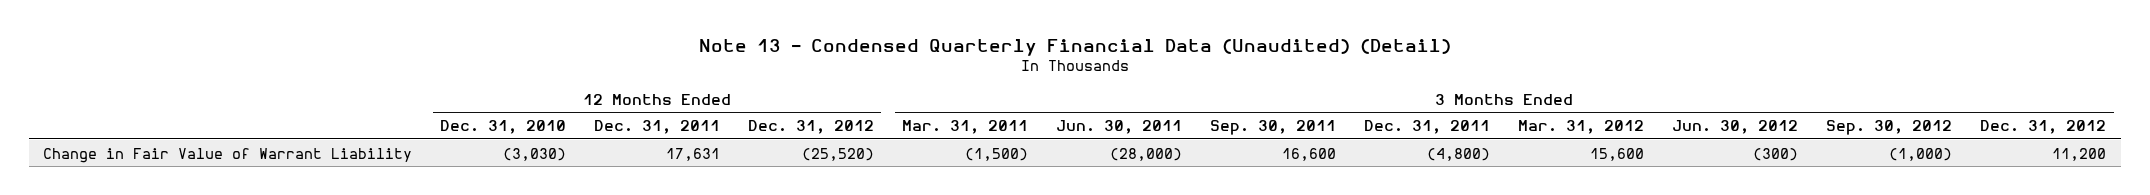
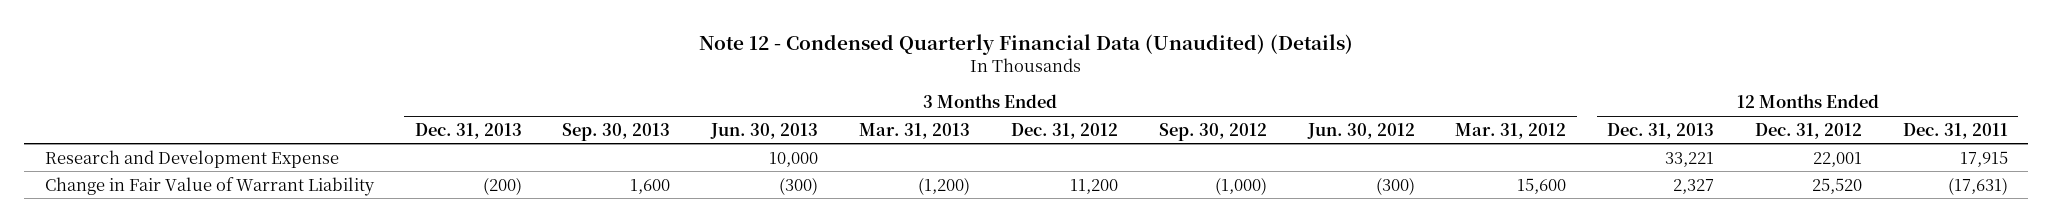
[698,38,1451,56] Note 13 - Condensed Quarterly Financial Data (Unaudited) (Detail) -> [699,33,1354,55] Note 12 - Condensed Quarterly Financial Data (Unaudited) (Details)
[440,120,567,135] Dec. 31, 2010 -> none
[902,120,1029,135] Mar. 31, 2011 -> none
[1056,120,1183,135] Jun. 30, 2011 -> none
[1210,120,1337,136] Sep. 30, 2011 -> none
[1364,120,1491,135] Dec. 31, 2011 -> none
none -> [414,122,522,139] Dec. 31, 2013
none -> [562,122,671,141] Sep. 30, 2013
none -> [710,122,819,139] Jun. 30, 2013
none -> [859,122,971,139] Mar. 31, 2013
none -> [1607,122,1715,139] Dec. 31, 2013
none -> [44,149,339,168] Research and Development Expense
[666,147,721,161] 17,631 -> [1948,176,2009,195] (17,631)
[802,147,875,161] (25,520) -> [1812,177,1863,194] 25,520

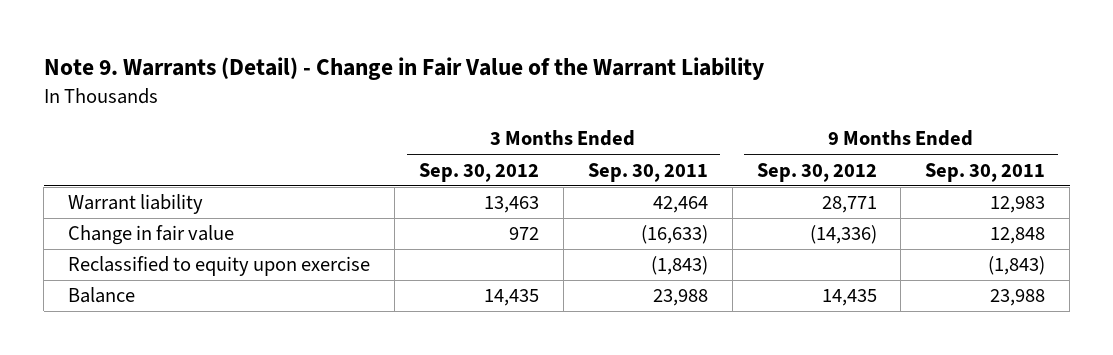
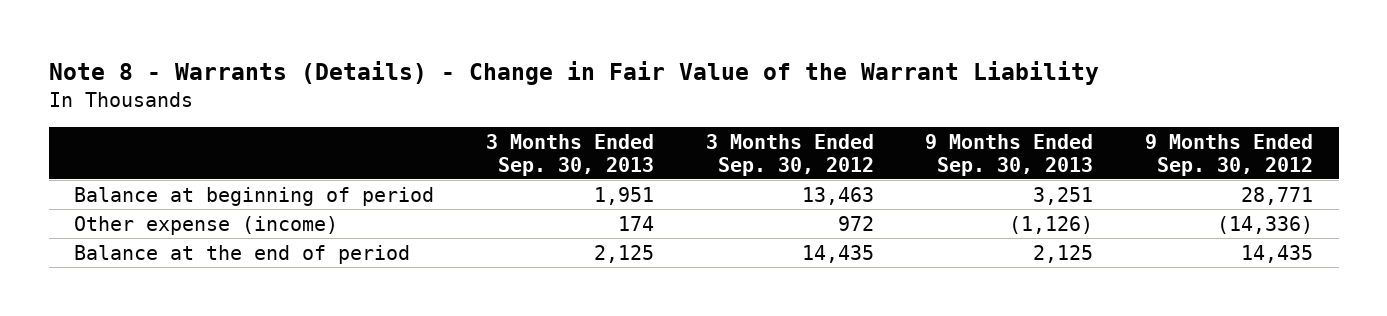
[43,57,764,81] Note 9. Warrants (Detail) - Change in Fair Value of the Warrant Liability -> [48,60,1099,85] Note 8 - Warrants (Details) - Change in Fair Value of the Warrant Liability
[587,162,708,182] Sep. 30, 2011 -> none
[925,162,1046,182] Sep. 30, 2011 -> none
none -> [486,133,655,176] 3 Months Ended Sep. 30, 2013
none -> [925,133,1094,176] 9 Months Ended Sep. 30, 2013
[68,256,371,277] Reclassified to equity upon exercise -> none
[68,194,204,215] Warrant liability -> [74,186,435,206] Balance at beginning of period
[68,225,235,246] Change in fair value -> [74,215,339,235] Other expense (income)
[68,287,136,304] Balance -> [74,244,411,264] Balance at the end of period

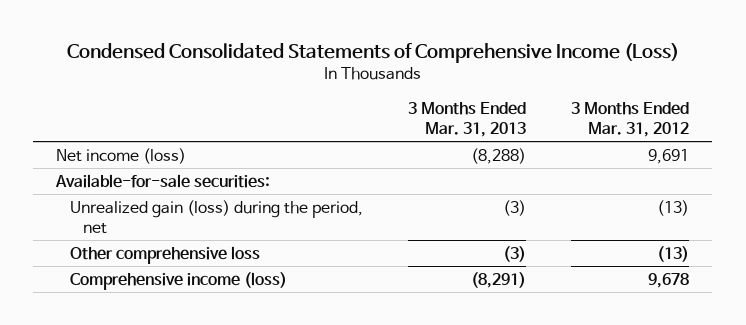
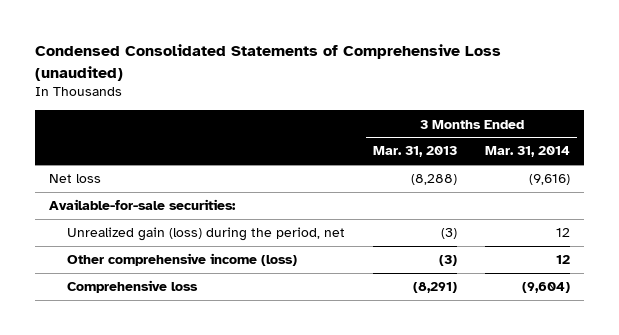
[66,43,679,64] Condensed Consolidated Statements of Comprehensive Income (Loss) -> [34,44,501,81] Condensed Consolidated Statements of Comprehensive Loss (unaudited)
[571,102,690,138] 3 Months Ended Mar. 31, 2012 -> none
none -> [485,146,571,158] Mar. 31, 2014
[56,147,187,164] Net income (loss) -> [48,174,101,184] Net loss
[69,245,260,264] Other comprehensive loss -> [66,253,297,267] Other comprehensive income (loss)
[69,271,287,290] Comprehensive income (loss) -> [66,280,198,294] Comprehensive loss

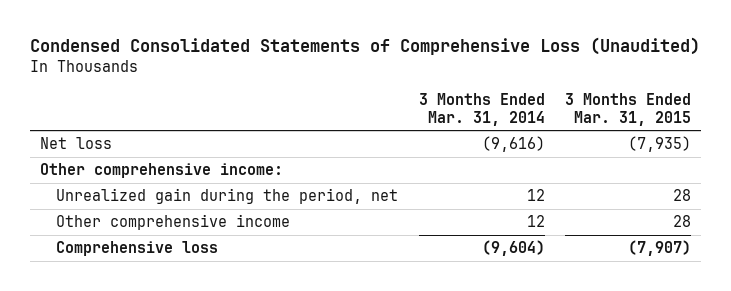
[34,44,501,81] Condensed Consolidated Statements of Comprehensive Loss (unaudited) -> [29,37,700,56] Condensed Consolidated Statements of Comprehensive Loss (Unaudited)
[373,146,458,158] Mar. 31, 2013 -> none
none -> [565,92,692,126] 3 Months Ended Mar. 31, 2015
[48,199,236,211] Available-for-sale securities: -> none
none -> [39,163,283,179] Other comprehensive income:
[66,227,345,242] Unrealized gain (loss) during the period, net -> [56,188,399,205] Unrealized gain during the period, net
[66,253,297,267] Other comprehensive income (loss) -> [56,214,291,231] Other comprehensive income

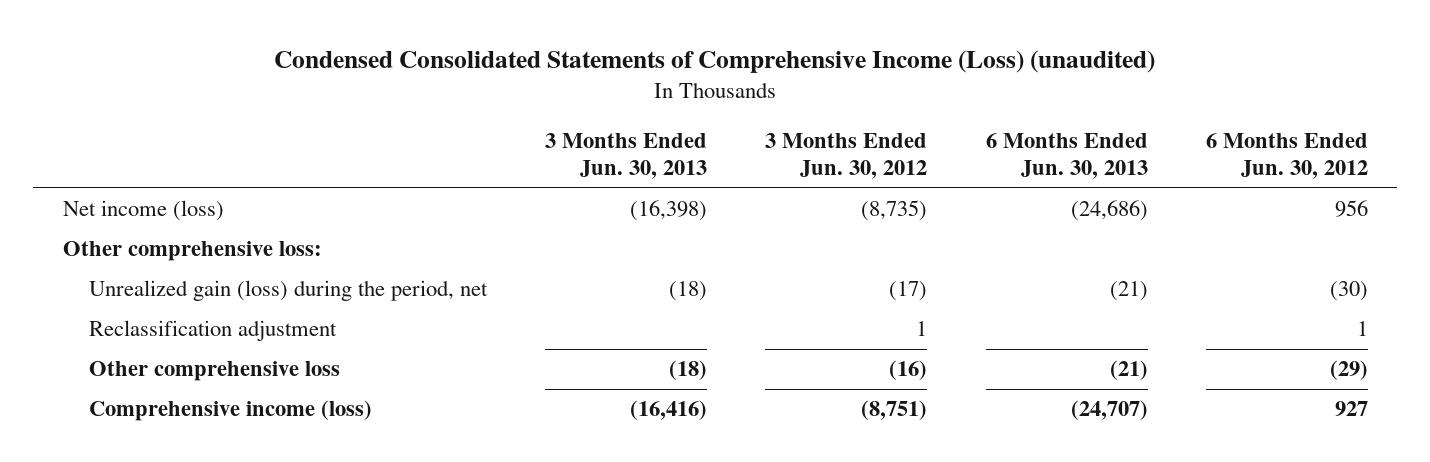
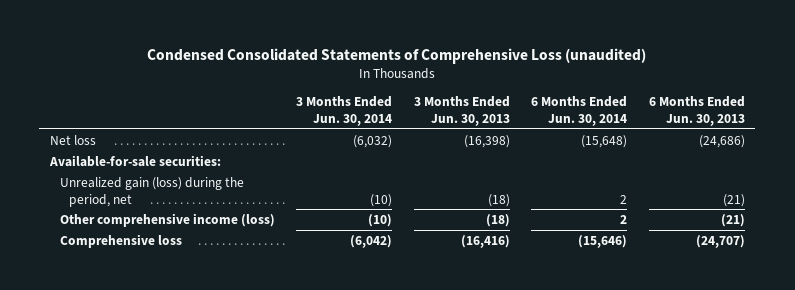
[274,50,1156,74] Condensed Consolidated Statements of Comprehensive Income (Loss) (unaudited) -> [147,47,647,64] Condensed Consolidated Statements of Comprehensive Loss (unaudited)
[765,132,928,180] 3 Months Ended Jun. 30, 2012 -> none
[1205,132,1368,180] 6 Months Ended Jun. 30, 2012 -> none
none -> [296,95,393,126] 3 Months Ended Jun. 30, 2014
none -> [531,95,628,126] 6 Months Ended Jun. 30, 2014
[62,241,322,262] Other comprehensive loss: -> none
[62,200,224,222] Net income (loss) -> [49,134,96,145] Net loss
none -> [48,154,221,167] Available-for-sale securities:
[88,320,337,342] Reclassification adjustment -> none
[88,361,340,382] Other comprehensive loss -> [59,212,275,227] Other comprehensive income (loss)
[88,400,372,422] Comprehensive income (loss) -> [59,233,182,248] Comprehensive loss

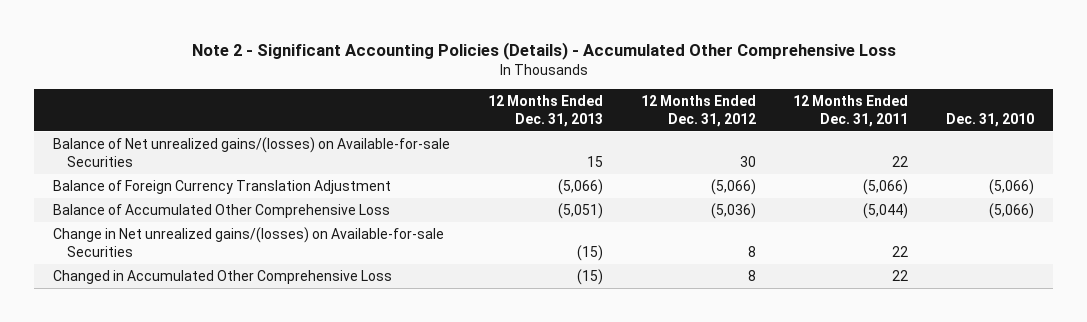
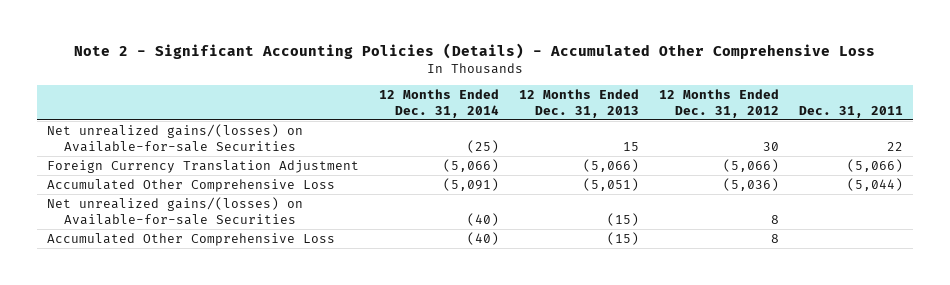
[793,95,909,127] 12 Months Ended Dec. 31, 2011 -> none
[946,112,1035,127] Dec. 31, 2010 -> none
none -> [378,88,499,118] 12 Months Ended Dec. 31, 2014
none -> [798,105,903,118] Dec. 31, 2011
[52,137,450,167] Balance of Net unrealized gains/(losses) on Available-for-sale Securities -> [46,123,303,152] Net unrealized gains/(losses) on Available-for-sale Securities
[52,180,391,195] Balance of Foreign Currency Translation Adjustment -> [46,159,359,173] Foreign Currency Translation Adjustment
[52,204,390,219] Balance of Accumulated Other Comprehensive Loss -> [46,178,335,192] Accumulated Other Comprehensive Loss
[52,227,444,257] Change in Net unrealized gains/(losses) on Available-for-sale Securities -> [46,196,303,225] Net unrealized gains/(losses) on Available-for-sale Securities
[52,270,392,285] Changed in Accumulated Other Comprehensive Loss -> [46,232,335,246] Accumulated Other Comprehensive Loss

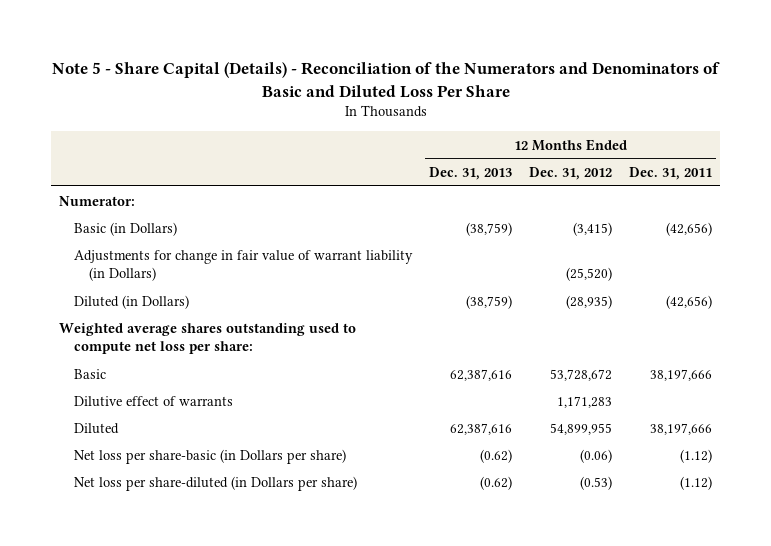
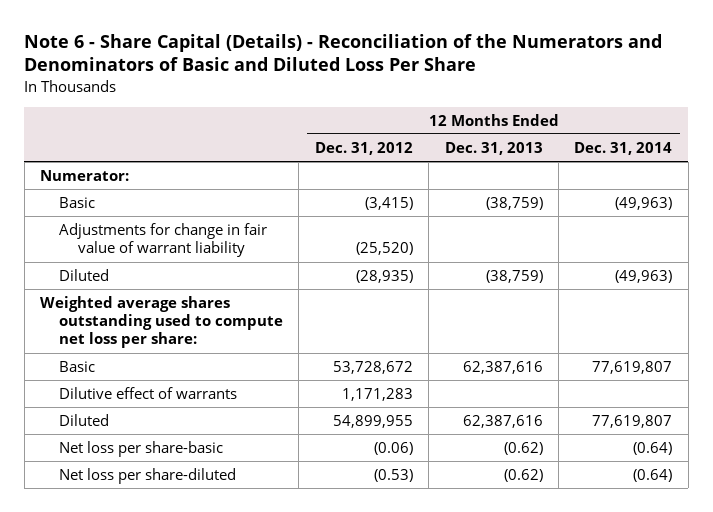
[51,61,720,98] Note 5 - Share Capital (Details) - Reconciliation of the Numerators and Denominators of Basic and Diluted Loss Per Share -> [24,33,663,72] Note 6 - Share Capital (Details) - Reconciliation of the Numerators and Denominators of Basic and Diluted Loss Per Share
[628,167,712,181] Dec. 31, 2011 -> none
none -> [574,141,673,155] Dec. 31, 2014
[74,221,178,236] Basic (in Dollars) -> [59,197,96,209] Basic
[74,249,414,282] Adjustments for change in fair value of warrant liability (in Dollars) -> [59,223,268,258] Adjustments for change in fair value of warrant liability
[74,294,190,309] Diluted (in Dollars) -> [59,269,110,282] Diluted
[74,448,347,464] Net loss per share-basic (in Dollars per share) -> [59,441,224,458] Net loss per share-basic
[74,475,358,491] Net loss per share-diluted (in Dollars per share) -> [59,468,237,485] Net loss per share-diluted

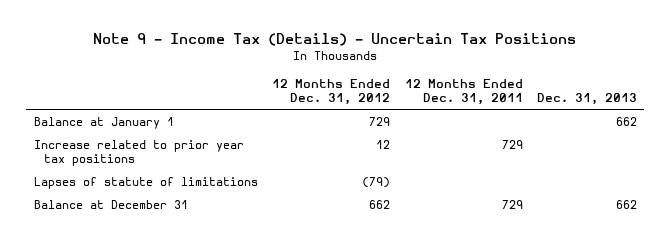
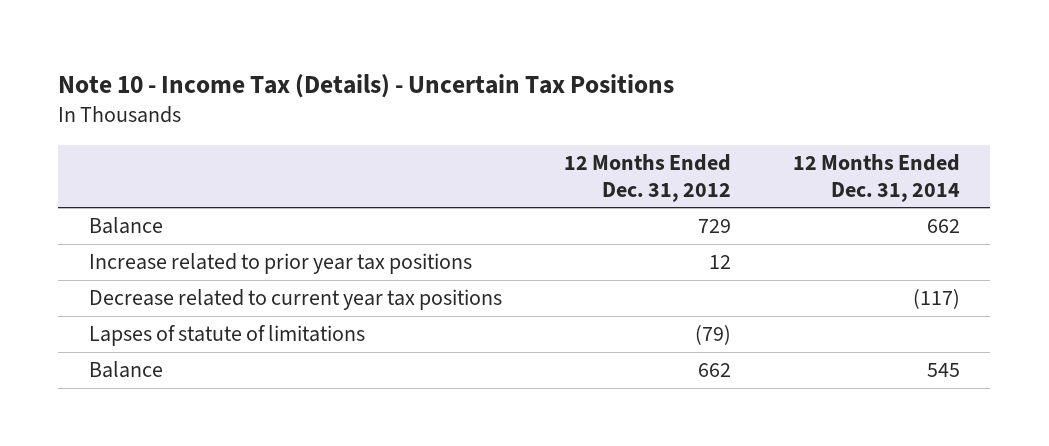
[93,33,577,47] Note 9 - Income Tax (Details) - Uncertain Tax Positions -> [58,73,675,98] Note 10 - Income Tax (Details) - Uncertain Tax Positions
[404,78,523,106] 12 Months Ended Dec. 31, 2011 -> none
[537,93,638,106] Dec. 31, 2013 -> none
none -> [792,153,960,202] 12 Months Ended Dec. 31, 2014
[33,116,174,129] Balance at January 1 -> [89,217,164,235] Balance
none -> [89,289,503,311] Decrease related to current year tax positions
[33,199,188,209] Balance at December 31 -> [89,361,164,379] Balance

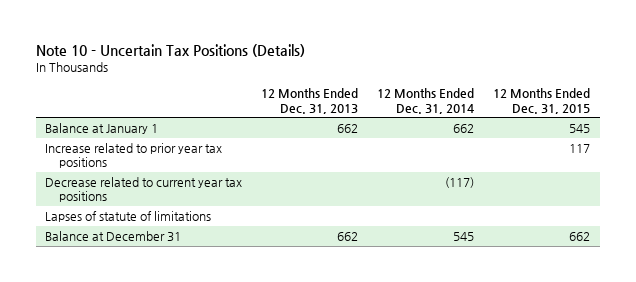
[58,73,675,98] Note 10 - Income Tax (Details) - Uncertain Tax Positions -> [35,43,305,57] Note 10 - Uncertain Tax Positions (Details)
[563,153,731,202] 12 Months Ended Dec. 31, 2012 -> none
none -> [261,88,359,114] 12 Months Ended Dec. 31, 2013
none -> [493,88,591,114] 12 Months Ended Dec. 31, 2015
[89,217,164,235] Balance -> [45,123,159,135] Balance at January 1
[89,361,164,379] Balance -> [45,231,182,243] Balance at December 31

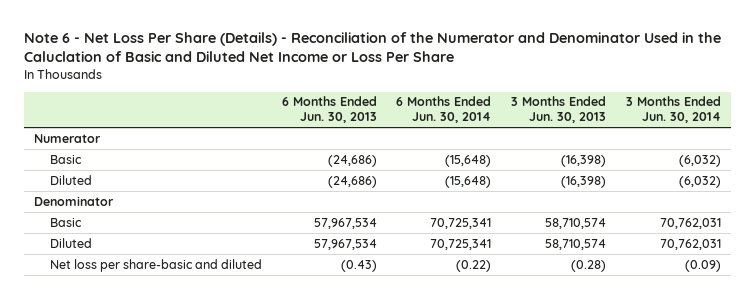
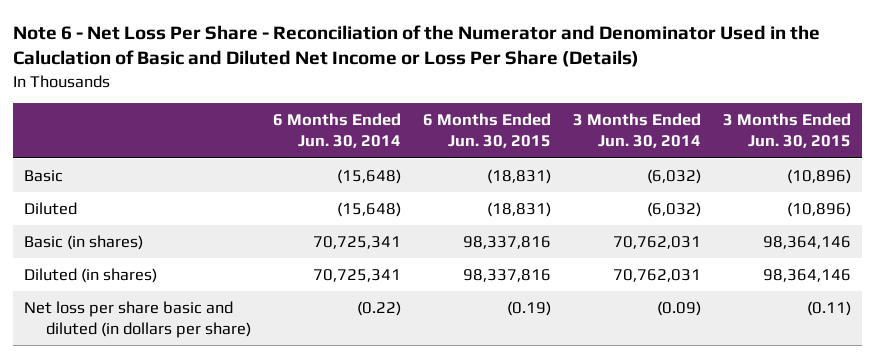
[23,32,721,63] Note 6 - Net Loss Per Share (Details) - Reconciliation of the Numerator and Denominator Used in the Caluclation of Basic and Diluted Net Income or Loss Per Share -> [13,24,821,68] Note 6 - Net Loss Per Share - Reconciliation of the Numerator and Denominator Used in the Caluclation of Basic and Diluted Net Income or Loss Per Share (Details)
[281,96,377,124] 6 Months Ended Jun. 30, 2013 -> none
[511,96,607,124] 3 Months Ended Jun. 30, 2013 -> none
none -> [423,113,552,149] 6 Months Ended Jun. 30, 2015
none -> [723,113,852,149] 3 Months Ended Jun. 30, 2015
[33,133,101,143] Numerator -> none
[33,195,114,206] Denominator -> none
[49,217,82,227] Basic -> [24,234,144,250] Basic (in shares)
[49,237,92,248] Diluted -> [24,267,158,283] Diluted (in shares)
[49,258,262,272] Net loss per share-basic and diluted -> [24,300,252,339] Net loss per share basic and diluted (in dollars per share)

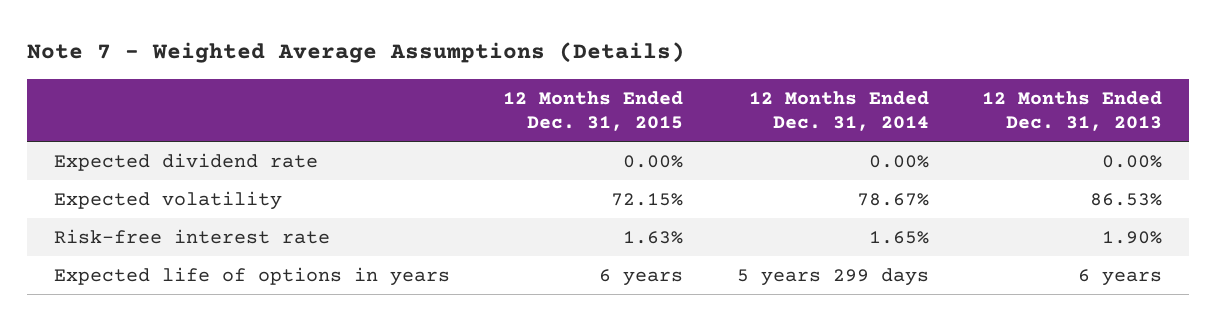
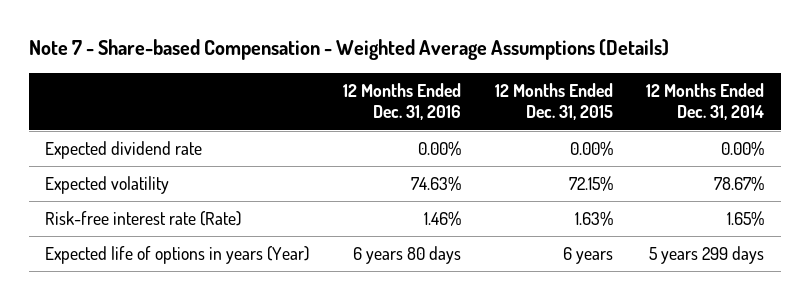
[27,42,686,64] Note 7 - Weighted Average Assumptions (Details) -> [28,39,669,61] Note 7 - Share-based Compensation - Weighted Average Assumptions (Details)
[981,90,1162,131] 12 Months Ended Dec. 31, 2013 -> none
none -> [343,82,462,121] 12 Months Ended Dec. 31, 2016
[53,229,330,245] Risk-free interest rate -> [45,210,242,226] Risk-free interest rate (Rate)
[53,267,450,287] Expected life of options in years -> [45,245,310,264] Expected life of options in years (Year)

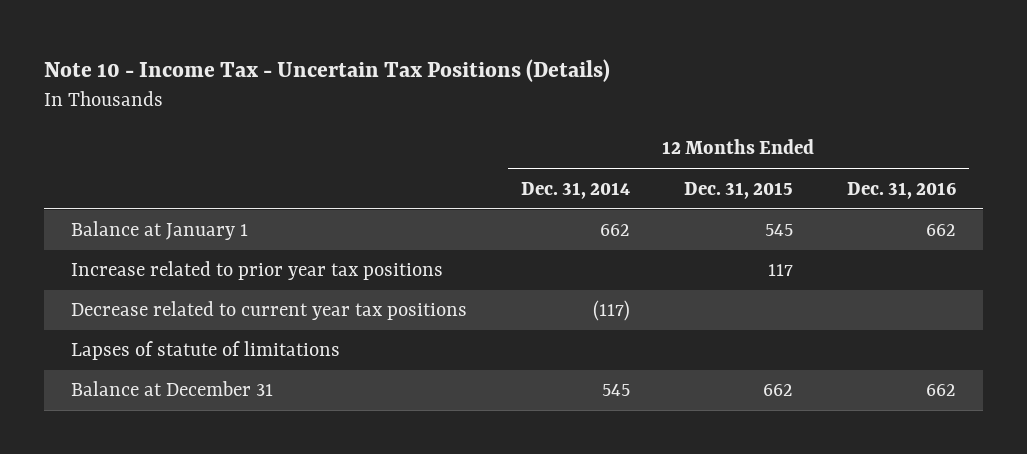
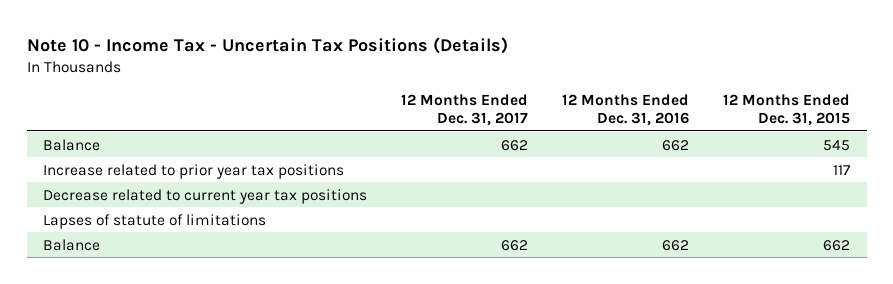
[521,181,631,199] Dec. 31, 2014 -> none
none -> [401,93,529,127] 12 Months Ended Dec. 31, 2017
[71,221,249,241] Balance at January 1 -> [43,138,101,151] Balance
[71,381,274,397] Balance at December 31 -> [43,238,101,251] Balance

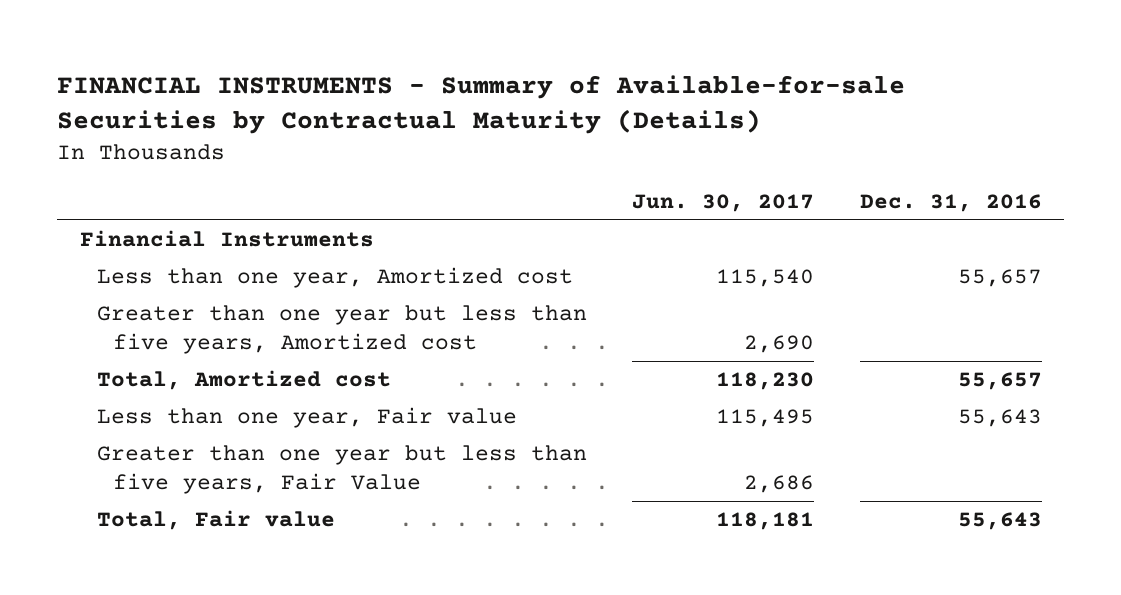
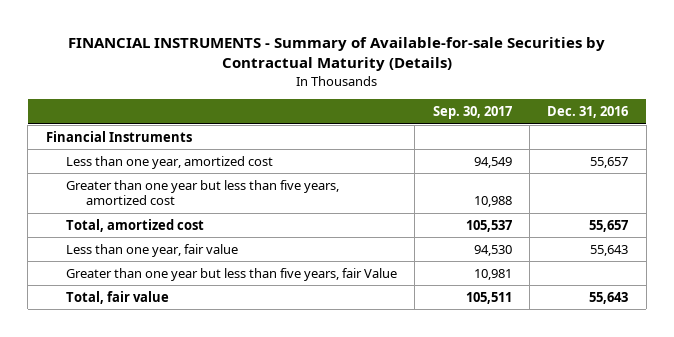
[632,193,815,212] Jun. 30, 2017 -> none
none -> [432,106,512,120] Sep. 30, 2017
[96,267,573,289] Less than one year, Amortized cost -> [66,155,274,169] Less than one year, amortized cost
[96,305,587,355] Greater than one year but less than five years, Amortized cost -> [66,179,340,206] Greater than one year but less than five years, amortized cost
[96,370,391,391] Total, Amortized cost -> [66,218,205,232] Total, amortized cost
[96,407,517,429] Less than one year, Fair value -> [66,243,239,257] Less than one year, fair value
[96,445,587,495] Greater than one year but less than five years, Fair Value -> [66,267,398,281] Greater than one year but less than five years, fair Value
[96,510,335,531] Total, Fair value -> [66,290,170,304] Total, fair value

